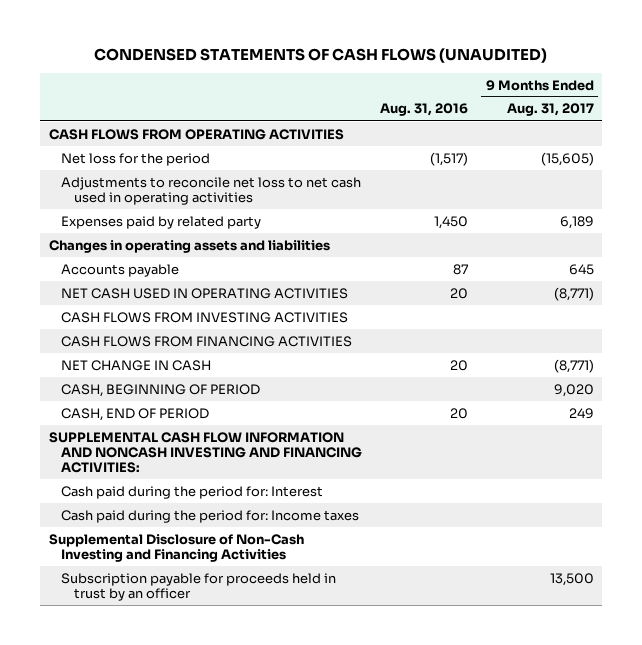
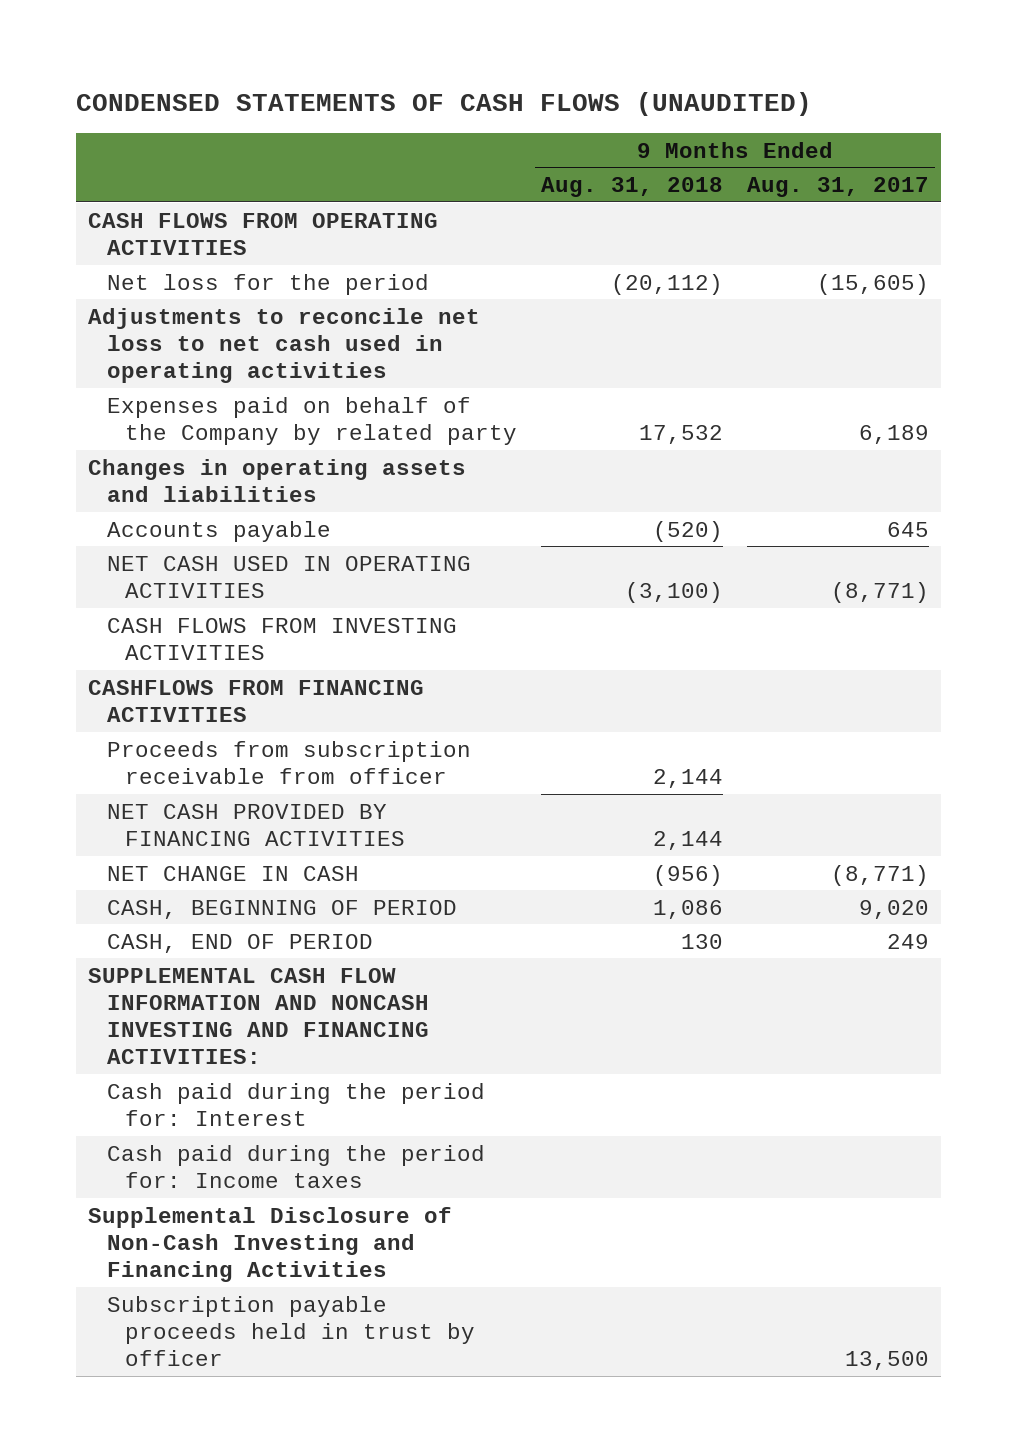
[380,103,469,117] Aug. 31, 2016 -> none
none -> [540,177,723,198] Aug. 31, 2018
[61,215,262,229] Expenses paid by related party -> [106,396,518,445] Expenses paid on behalf of the Company by related party
none -> [87,679,424,722] CASHFLOWS FROM FINANCING ACTIVITIES
none -> [106,740,471,784] Proceeds from subscription receivable from officer
[61,335,353,347] CASH FLOWS FROM FINANCING ACTIVITIES -> [106,803,406,846] NET CASH PROVIDED BY FINANCING ACTIVITIES
[61,572,337,601] Subscription payable for proceeds held in trust by an officer -> [106,1295,476,1366] Subscription payable proceeds held in trust by officer

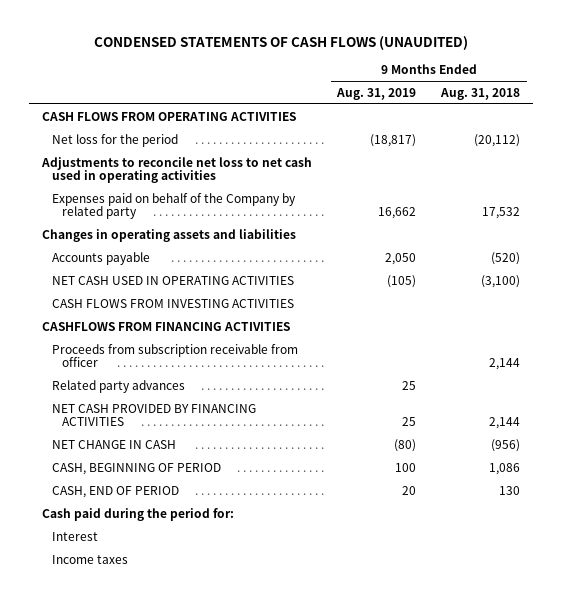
[746,177,929,198] Aug. 31, 2017 -> none
none -> [336,87,417,100] Aug. 31, 2019
none -> [51,379,185,393] Related party advances
[106,1144,485,1188] Cash paid during the period for: Income taxes -> none
[87,1206,452,1282] Supplemental Disclosure of Non-Cash Investing and Financing Activities -> none
[106,1295,476,1366] Subscription payable proceeds held in trust by officer -> none
[87,967,429,1065] SUPPLEMENTAL CASH FLOW INFORMATION AND NONCASH INVESTING AND FINANCING ACTIVITIES: -> [41,507,234,521] Cash paid during the period for:
[106,1082,485,1126] Cash paid during the period for: Interest -> [51,531,98,541] Interest
none -> [51,554,128,564] Income taxes

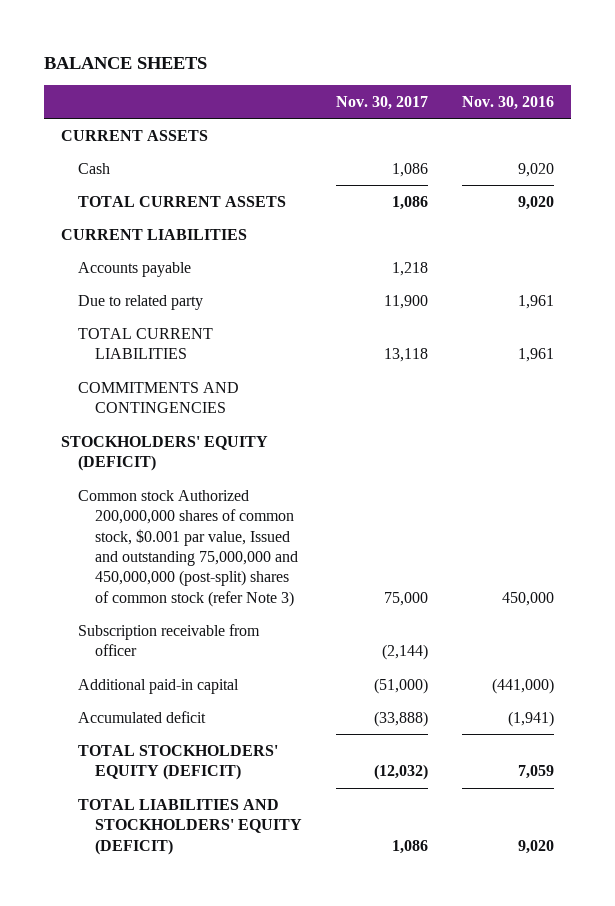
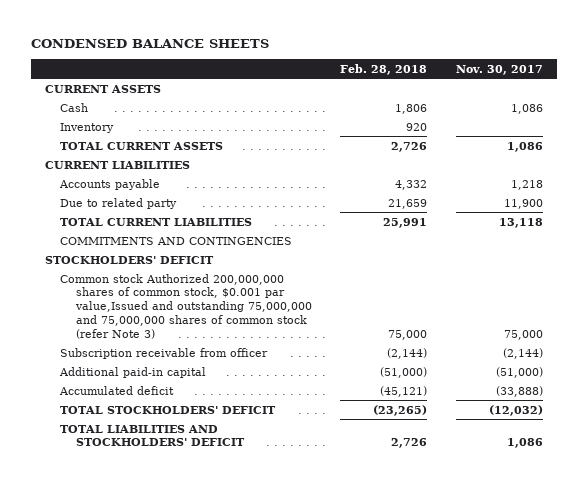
[43,56,207,69] BALANCE SHEETS -> [30,38,269,48] CONDENSED BALANCE SHEETS
[462,95,555,110] Nov. 30, 2016 -> none
none -> [340,63,428,75] Feb. 28, 2018
none -> [60,122,115,133] Inventory
[60,435,268,472] STOCKHOLDERS' EQUITY (DEFICIT) -> [44,255,214,264] STOCKHOLDERS' DEFICIT
[78,489,299,607] Common stock Authorized 200,000,000 shares of common stock, $0.001 par value, Issued and outstanding 75,000,000 and 450,000,000 (post-split) shares of common stock (refer Note 3) -> [60,273,312,339] Common stock Authorized 200,000,000 shares of common stock, $0.001 par value,Issued and outstanding 75,000,000 and 75,000,000 shares of common stock (refer Note 3)
[78,744,279,781] TOTAL STOCKHOLDERS' EQUITY (DEFICIT) -> [60,405,277,414] TOTAL STOCKHOLDERS' DEFICIT
[78,798,303,855] TOTAL LIABILITIES AND STOCKHOLDERS' EQUITY (DEFICIT) -> [60,424,245,447] TOTAL LIABILITIES AND STOCKHOLDERS' DEFICIT

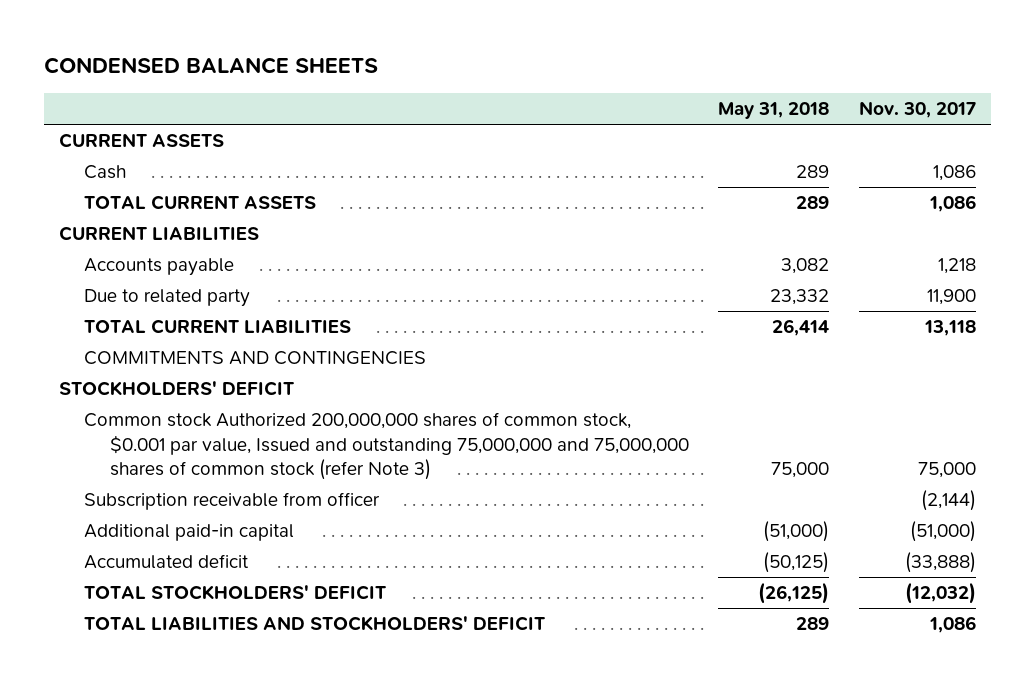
[340,63,428,75] Feb. 28, 2018 -> none
none -> [718,101,830,119] May 31, 2018
[60,122,115,133] Inventory -> none
[60,273,312,339] Common stock Authorized 200,000,000 shares of common stock, $0.001 par value,Issued and outstanding 75,000,000 and 75,000,000 shares of common stock (refer Note 3) -> [84,412,689,480] Common stock Authorized 200,000,000 shares of common stock, $0.001 par value, Issued and outstanding 75,000,000 and 75,000,000 shares of common stock (refer Note 3)

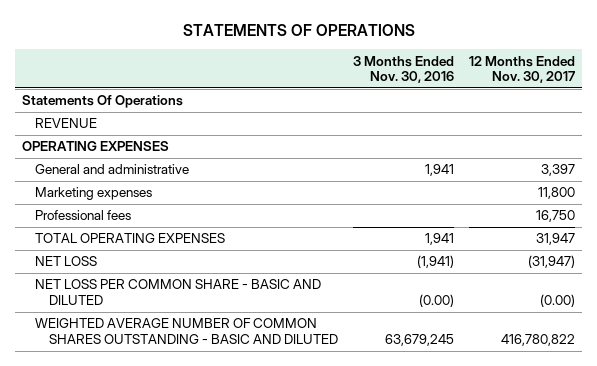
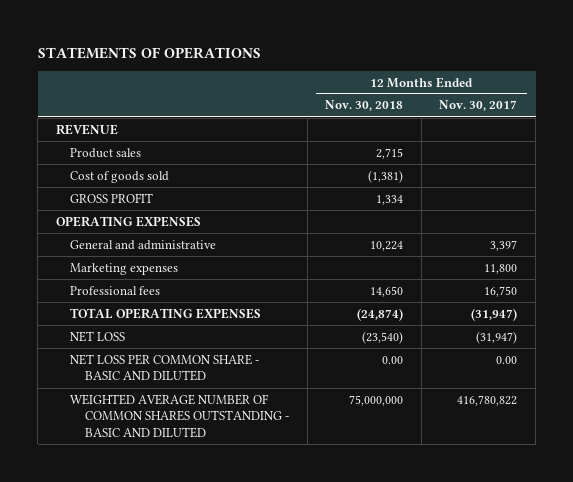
[352,55,454,84] 3 Months Ended Nov. 30, 2016 -> none
none -> [325,100,404,112] Nov. 30, 2018
[22,95,184,109] Statements Of Operations -> none
none -> [70,147,142,158] Product sales
none -> [70,170,170,183] Cost of goods sold
none -> [70,192,154,203] GROSS PROFIT
[535,233,575,246] 31,947 -> [471,307,518,321] (31,947)
[539,294,575,308] (0.00) -> [496,355,518,364] 0.00

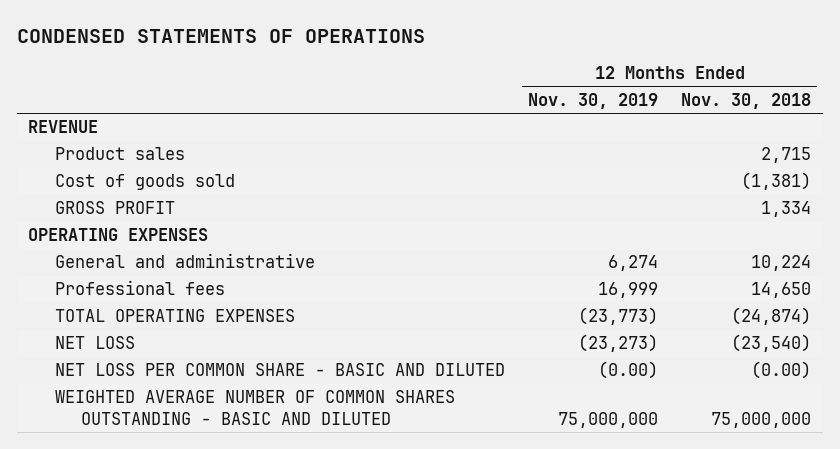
[37,46,261,59] STATEMENTS OF OPERATIONS -> [16,28,425,43] CONDENSED STATEMENTS OF OPERATIONS
[439,100,518,112] Nov. 30, 2017 -> none
none -> [528,92,659,109] Nov. 30, 2019
[70,262,179,275] Marketing expenses -> none
[382,355,404,364] 0.00 -> [751,361,812,380] (0.00)

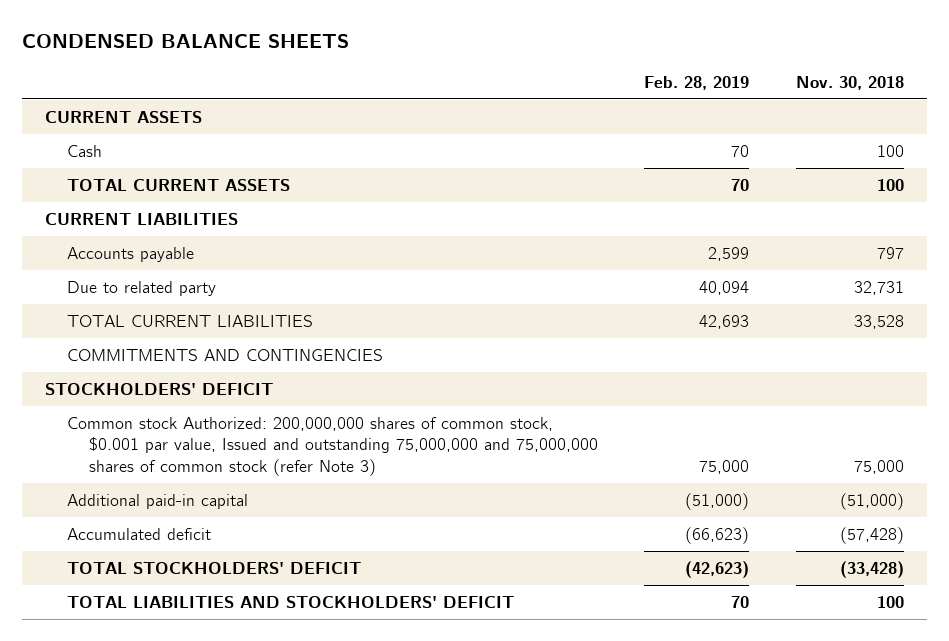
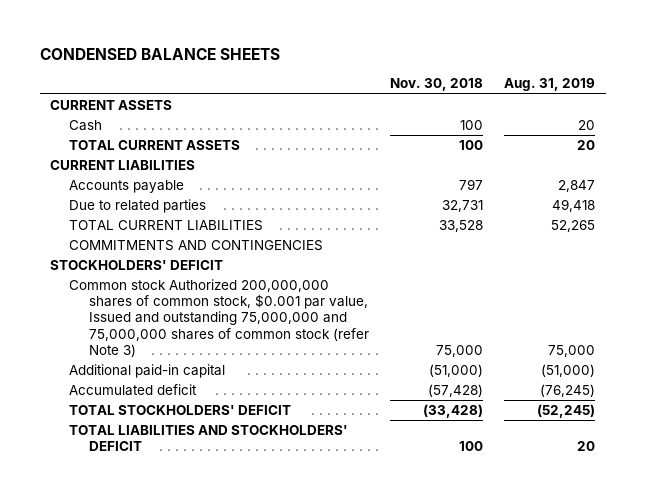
[644,75,750,90] Feb. 28, 2019 -> none
none -> [504,78,596,92] Aug. 31, 2019
[67,280,217,296] Due to related party -> [69,198,207,213] Due to related parties
[67,416,599,476] Common stock Authorized: 200,000,000 shares of common stock, $0.001 par value, Issued and outstanding 75,000,000 and 75,000,000 shares of common stock (refer Note 3) -> [69,278,369,357] Common stock Authorized 200,000,000 shares of common stock, $0.001 par value, Issued and outstanding 75,000,000 and 75,000,000 shares of common stock (refer Note 3)

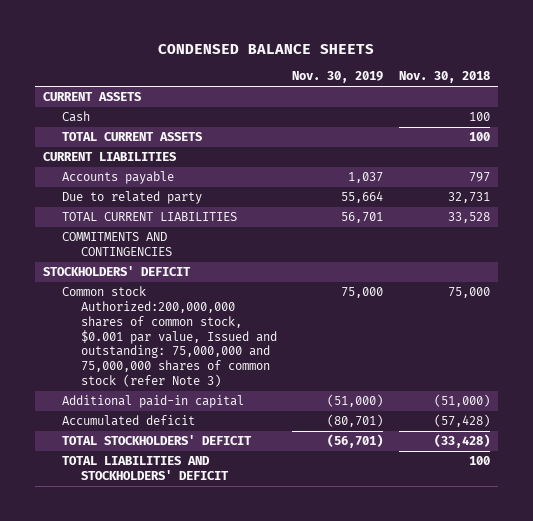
[504,78,596,92] Aug. 31, 2019 -> none
none -> [292,71,384,84] Nov. 30, 2019
[69,198,207,213] Due to related parties -> [61,191,202,205] Due to related party
[69,278,369,357] Common stock Authorized 200,000,000 shares of common stock, $0.001 par value, Issued and outstanding 75,000,000 and 75,000,000 shares of common stock (refer Note 3) -> [61,286,277,387] Common stock Authorized:200,000,000 shares of common stock, $0.001 par value, Issued and outstanding: 75,000,000 and 75,000,000 shares of common stock (refer Note 3)

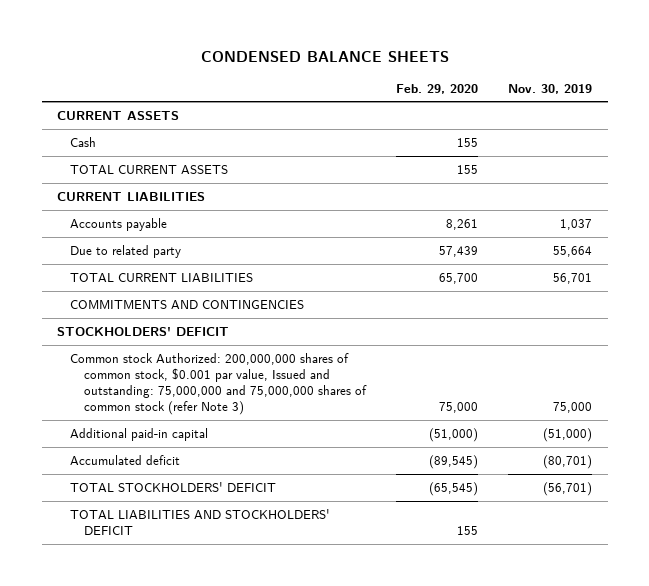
[398,71,490,84] Nov. 30, 2018 -> none
none -> [396,83,479,94] Feb. 29, 2020
[61,286,277,387] Common stock Authorized:200,000,000 shares of common stock, $0.001 par value, Issued and outstanding: 75,000,000 and 75,000,000 shares of common stock (refer Note 3) -> [70,352,367,416] Common stock Authorized: 200,000,000 shares of common stock, $0.001 par value, Issued and outstanding: 75,000,000 and 75,000,000 shares of common stock (refer Note 3)

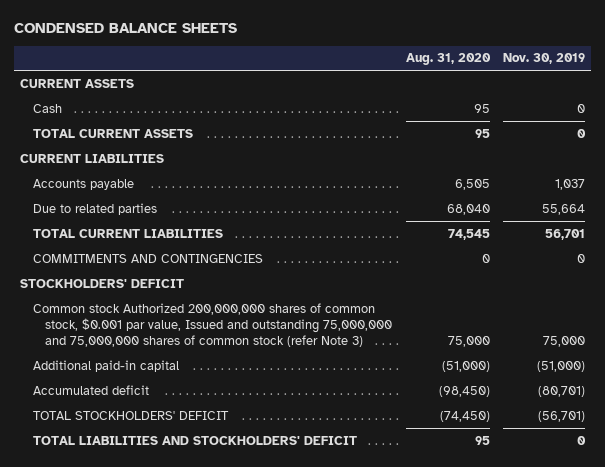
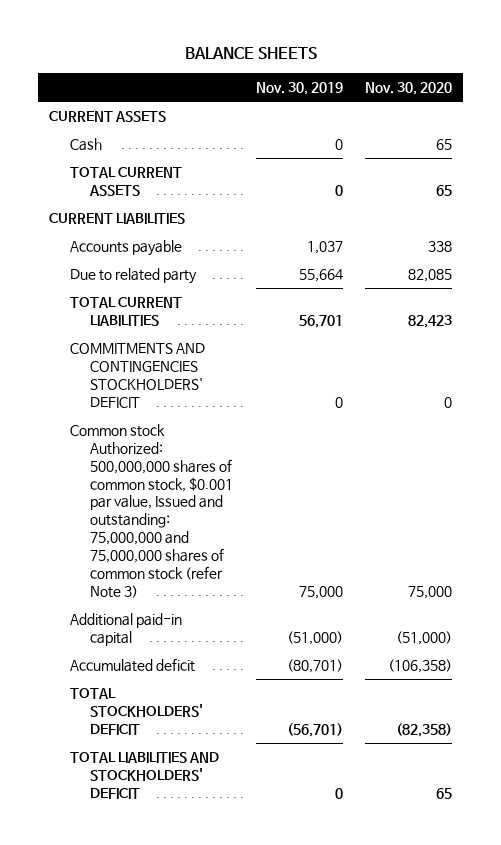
[13,23,237,34] CONDENSED BALANCE SHEETS -> [184,47,317,60] BALANCE SHEETS
[405,53,491,66] Aug. 31, 2020 -> none
none -> [365,82,453,96] Nov. 30, 2020
[32,202,157,215] Due to related parties -> [69,268,197,285] Due to related party
[20,278,185,288] STOCKHOLDERS' DEFICIT -> none
[32,253,263,263] COMMITMENTS AND CONTINGENCIES -> [69,343,205,408] COMMITMENTS AND CONTINGENCIES STOCKHOLDERS' DEFICIT
[32,302,393,347] Common stock Authorized 200,000,000 shares of common stock, $0.001 par value, Issued and outstanding 75,000,000 and 75,000,000 shares of common stock (refer Note 3) -> [69,424,234,598] Common stock Authorized: 500,000,000 shares of common stock, $0.001 par value, Issued and outstanding: 75,000,000 and 75,000,000 shares of common stock (refer Note 3)

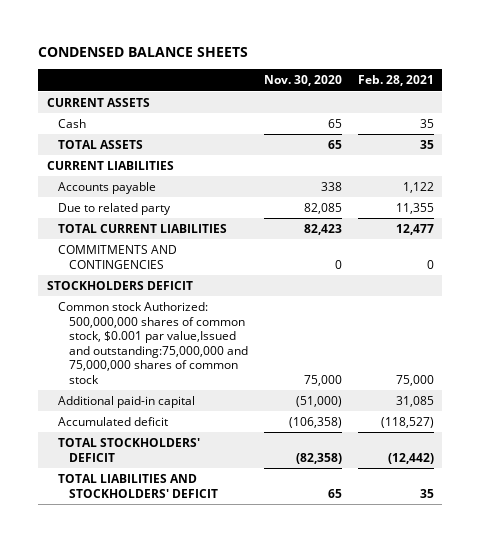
[184,47,317,60] BALANCE SHEETS -> [38,47,249,58] CONDENSED BALANCE SHEETS
[255,82,343,96] Nov. 30, 2019 -> none
none -> [358,75,435,87] Feb. 28, 2021
[69,167,182,196] TOTAL CURRENT ASSETS -> [57,139,143,149] TOTAL ASSETS
[69,343,205,408] COMMITMENTS AND CONTINGENCIES STOCKHOLDERS' DEFICIT -> [57,244,177,269] COMMITMENTS AND CONTINGENCIES
none -> [46,280,193,290] STOCKHOLDERS DEFICIT
[69,424,234,598] Common stock Authorized: 500,000,000 shares of common stock, $0.001 par value, Issued and outstanding: 75,000,000 and 75,000,000 shares of common stock (refer Note 3) -> [57,301,248,385] Common stock Authorized: 500,000,000 shares of common stock, $0.001 par value,Issued and outstanding:75,000,000 and 75,000,000 shares of common stock

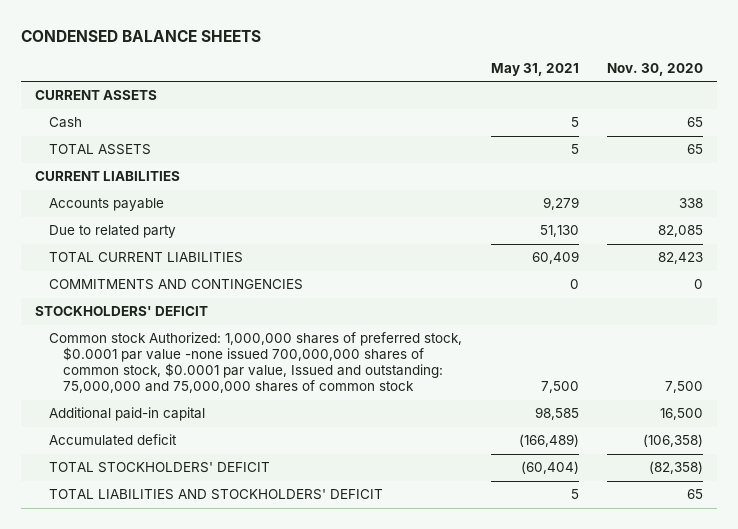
[358,75,435,87] Feb. 28, 2021 -> none
none -> [490,63,579,77] May 31, 2021
[46,280,193,290] STOCKHOLDERS DEFICIT -> [35,306,209,317] STOCKHOLDERS' DEFICIT
[57,301,248,385] Common stock Authorized: 500,000,000 shares of common stock, $0.001 par value,Issued and outstanding:75,000,000 and 75,000,000 shares of common stock -> [48,332,462,394] Common stock Authorized: 1,000,000 shares of preferred stock, $0.0001 par value -none issued 700,000,000 shares of common stock, $0.0001 par value, Issued and outstanding: 75,000,000 and 75,000,000 shares of common stock
[303,375,342,387] 75,000 -> [665,381,704,394] 7,500
[295,395,342,407] (51,000) -> [660,408,704,421] 16,500

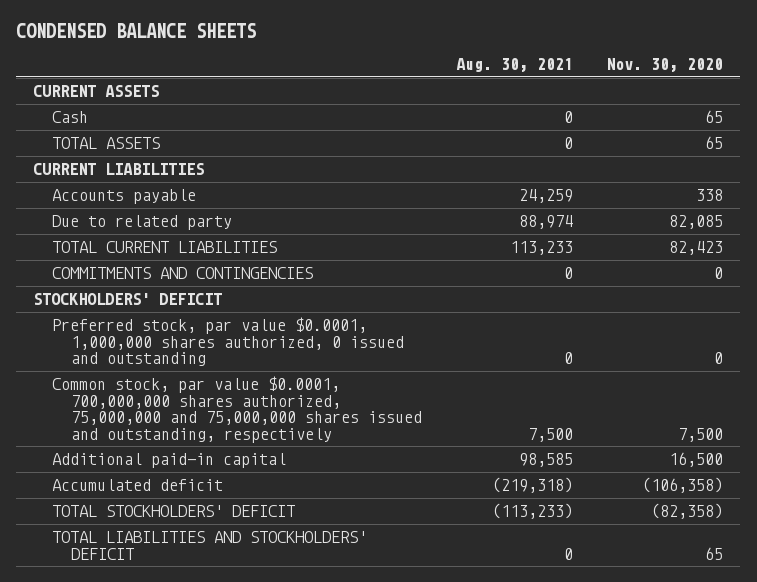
[490,63,579,77] May 31, 2021 -> none
none -> [455,58,573,73] Aug. 30, 2021
none -> [52,317,405,367] Preferred stock, par value $0.0001, 1,000,000 shares authorized, 0 issued and outstanding
[48,332,462,394] Common stock Authorized: 1,000,000 shares of preferred stock, $0.0001 par value -none issued 700,000,000 shares of common stock, $0.0001 par value, Issued and outstanding: 75,000,000 and 75,000,000 shares of common stock -> [52,376,423,443] Common stock, par value $0.0001, 700,000,000 shares authorized, 75,000,000 and 75,000,000 shares issued and outstanding, respectively

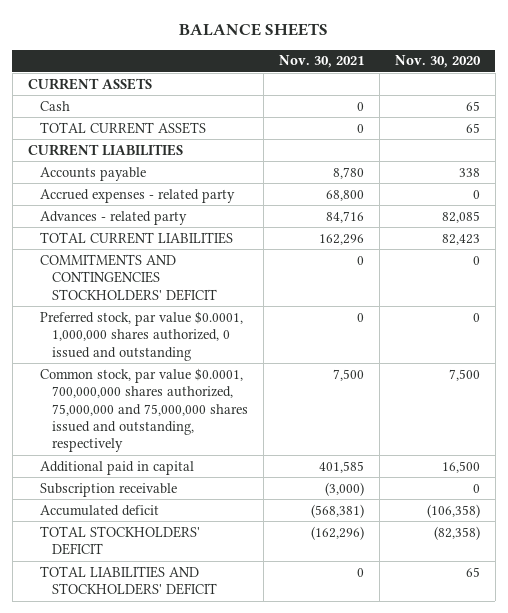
[16,22,257,38] CONDENSED BALANCE SHEETS -> [178,22,328,36] BALANCE SHEETS
[455,58,573,73] Aug. 30, 2021 -> none
none -> [279,55,365,69] Nov. 30, 2021
[52,137,161,150] TOTAL ASSETS -> [40,121,207,134] TOTAL CURRENT ASSETS
none -> [40,188,236,203] Accrued expenses - related party
[52,215,233,231] Due to related party -> [40,210,188,225] Advances - related party
[33,293,223,306] STOCKHOLDERS' DEFICIT -> none
[52,267,314,280] COMMITMENTS AND CONTINGENCIES -> [40,253,218,301] COMMITMENTS AND CONTINGENCIES STOCKHOLDERS' DEFICIT
[52,453,287,469] Additional paid-in capital -> [40,460,195,475] Additional paid in capital
none -> [40,482,178,497] Subscription receivable

